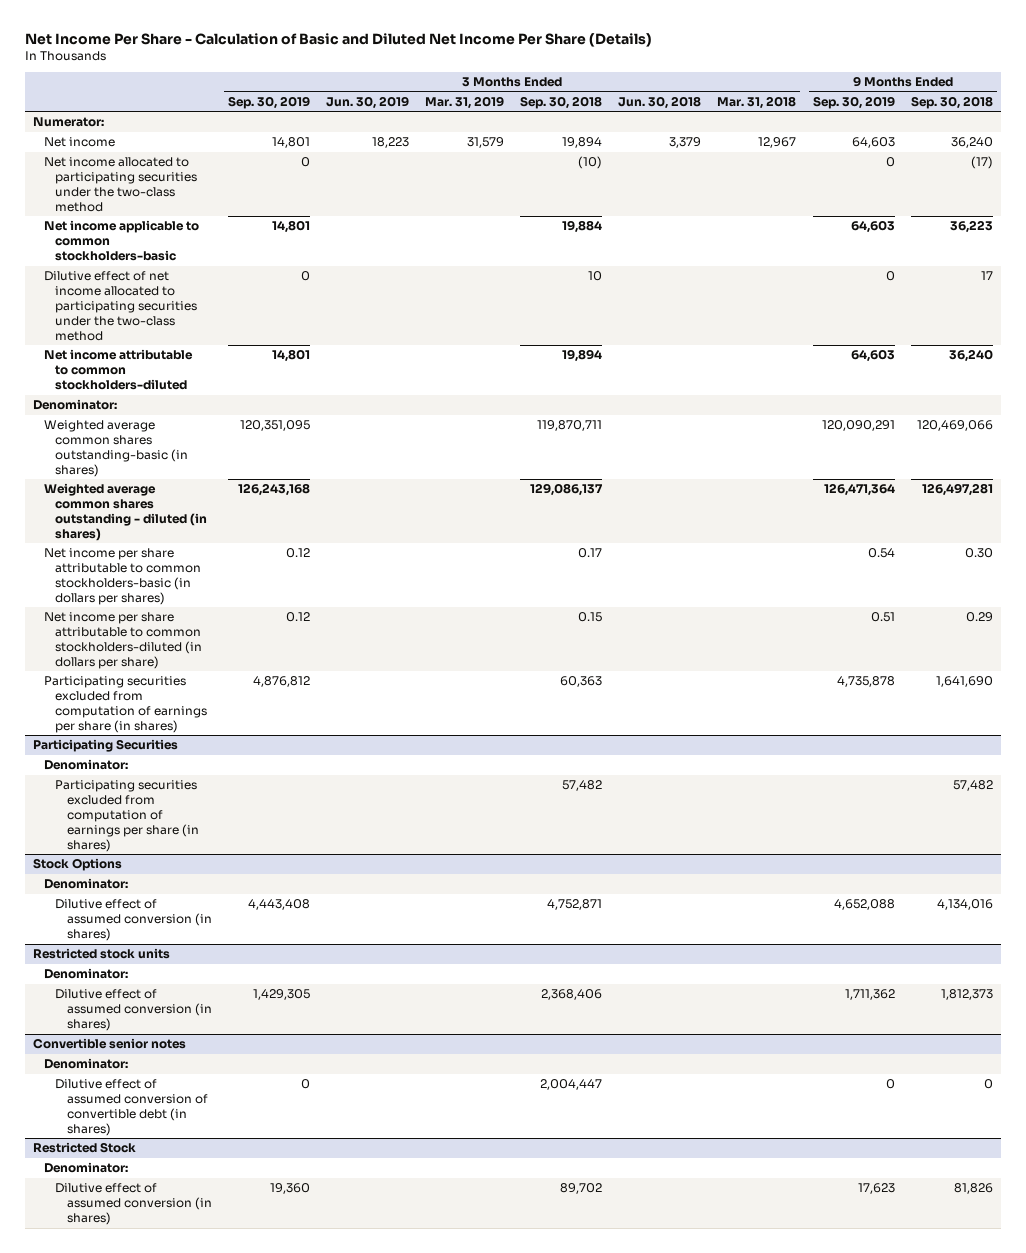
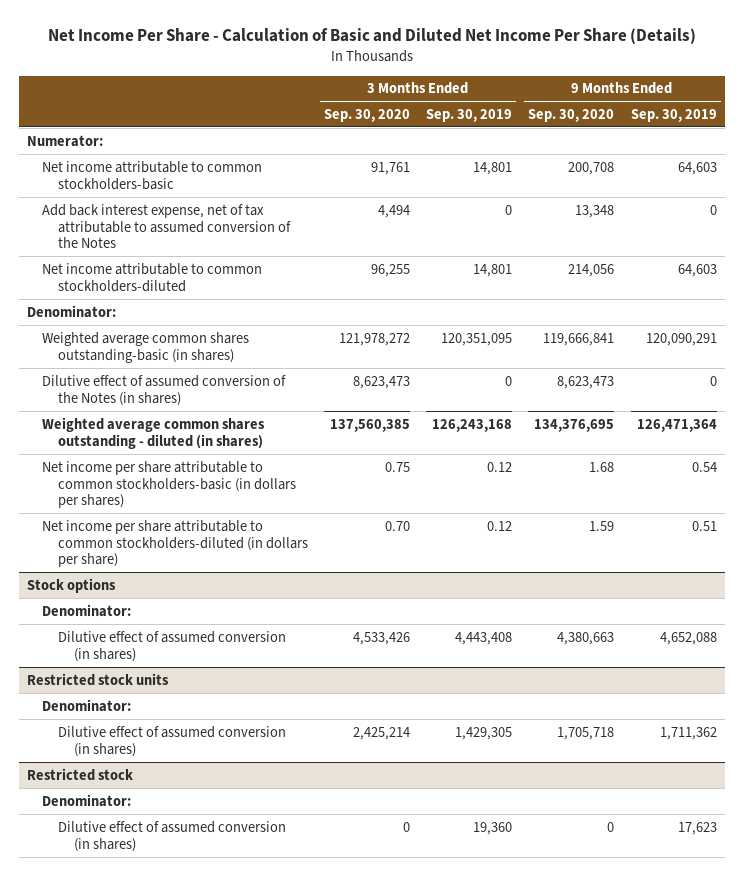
[325,95,409,109] Jun. 30, 2019 -> none
[424,95,504,109] Mar. 31, 2019 -> none
[520,95,603,109] Sep. 30, 2018 -> none
[618,95,702,109] Jun. 30, 2018 -> none
[717,95,797,109] Mar. 31, 2018 -> none
[910,95,993,109] Sep. 30, 2018 -> none
none -> [324,108,411,122] Sep. 30, 2020
none -> [528,108,615,122] Sep. 30, 2020
[44,137,116,148] Net income -> none
[44,157,198,213] Net income allocated to participating securities under the two-class method -> none
[44,271,198,341] Dilutive effect of net income allocated to participating securities under the two-class method -> none
[44,220,200,262] Net income applicable to common stockholders-basic -> [42,160,263,190] Net income attributable to common stockholders-basic
none -> [42,203,292,249] Add back interest expense, net of tax attributable to assumed conversion of the Notes
none -> [42,374,287,406] Dilutive effect of assumed conversion of the Notes (in shares)
[44,676,208,734] Participating securities excluded from computation of earnings per share (in shares) -> none
[32,739,178,753] Participating Securities -> none
[44,759,129,771] Denominator: -> none
[55,780,199,852] Participating securities excluded from computation of earnings per share (in shares) -> none
[32,858,122,872] Stock Options -> [26,577,116,593] Stock options
[32,1038,186,1050] Convertible senior notes -> none
[44,1058,129,1070] Denominator: -> none
[55,1079,208,1137] Dilutive effect of assumed conversion of convertible debt (in shares) -> none
[32,1142,136,1154] Restricted Stock -> [26,767,133,781] Restricted stock

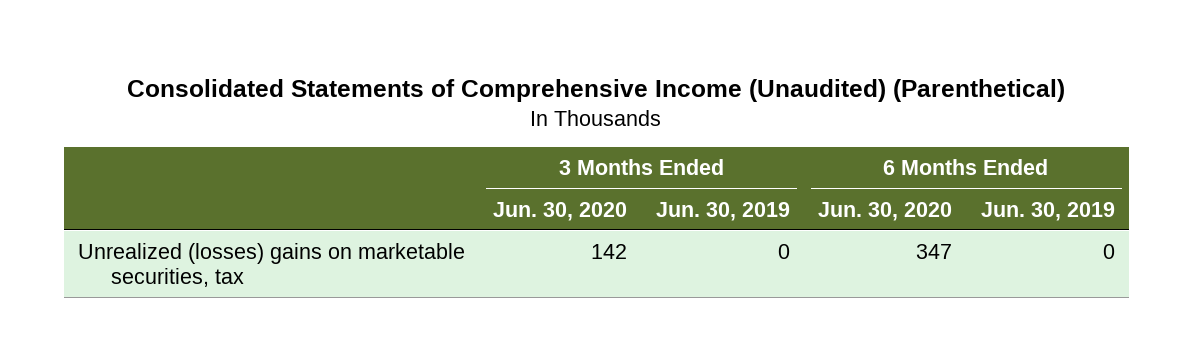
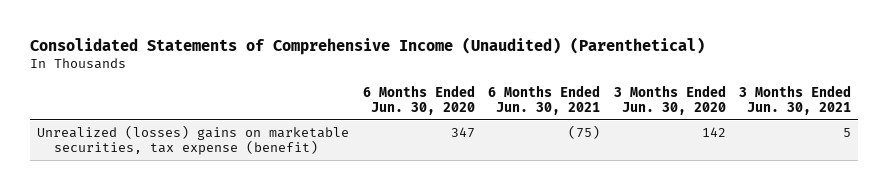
[655,201,790,221] Jun. 30, 2019 -> none
[980,201,1115,221] Jun. 30, 2019 -> none
none -> [488,85,601,116] 6 Months Ended Jun. 30, 2021
none -> [739,85,852,116] 3 Months Ended Jun. 30, 2021
[78,242,466,287] Unrealized (losses) gains on marketable securities, tax -> [37,125,350,156] Unrealized (losses) gains on marketable securities, tax expense (benefit)

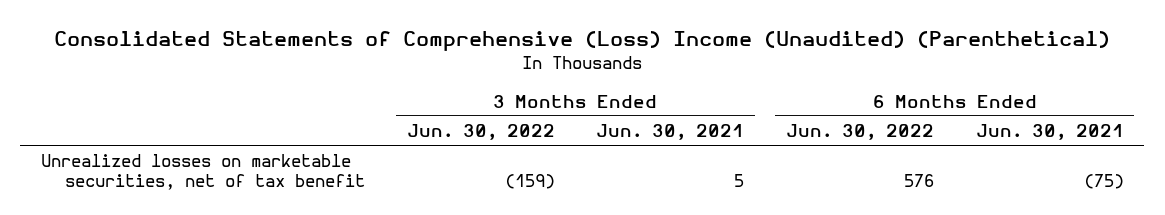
[30,36,706,55] Consolidated Statements of Comprehensive Income (Unaudited) (Parenthetical) -> [54,31,1111,52] Consolidated Statements of Comprehensive (Loss) Income (Unaudited) (Parenthetical)
[362,85,475,116] 6 Months Ended Jun. 30, 2020 -> none
[613,85,726,116] 3 Months Ended Jun. 30, 2020 -> none
none -> [406,123,555,140] Jun. 30, 2022
none -> [785,123,934,140] Jun. 30, 2022
[37,125,350,156] Unrealized (losses) gains on marketable securities, tax expense (benefit) -> [40,154,365,190] Unrealized losses on marketable securities, net of tax benefit

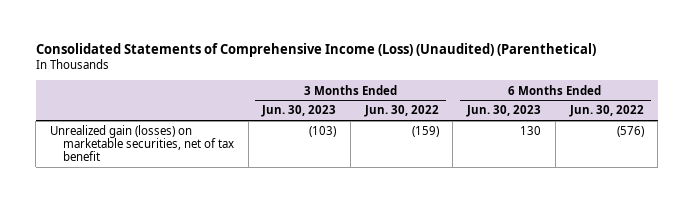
[54,31,1111,52] Consolidated Statements of Comprehensive (Loss) Income (Unaudited) (Parenthetical) -> [35,42,596,57] Consolidated Statements of Comprehensive Income (Loss) (Unaudited) (Parenthetical)
[596,123,745,140] Jun. 30, 2021 -> none
[975,123,1124,140] Jun. 30, 2021 -> none
none -> [261,105,337,118] Jun. 30, 2023
none -> [466,105,542,118] Jun. 30, 2023
[40,154,365,190] Unrealized losses on marketable securities, net of tax benefit -> [50,125,234,162] Unrealized gain (losses) on marketable securities, net of tax benefit
[903,173,934,187] 576 -> [616,126,644,138] (576)

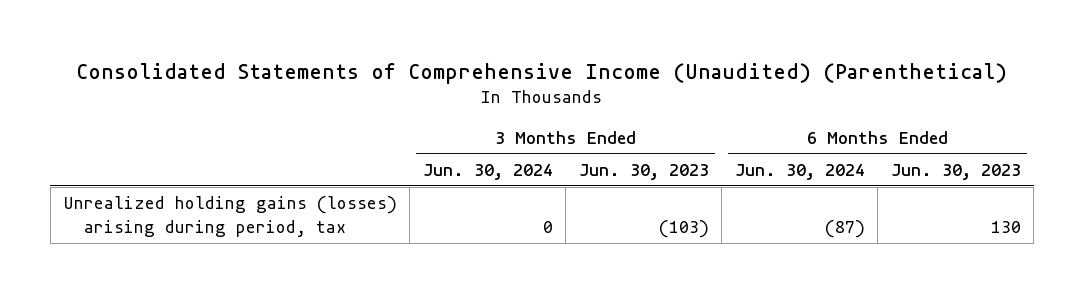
[35,42,596,57] Consolidated Statements of Comprehensive Income (Loss) (Unaudited) (Parenthetical) -> [76,62,1008,84] Consolidated Statements of Comprehensive Income (Unaudited) (Parenthetical)
[363,105,439,118] Jun. 30, 2022 -> none
[568,105,644,118] Jun. 30, 2022 -> none
none -> [422,163,553,180] Jun. 30, 2024
none -> [734,163,865,180] Jun. 30, 2024
[50,125,234,162] Unrealized gain (losses) on marketable securities, net of tax benefit -> [63,196,397,237] Unrealized holding gains (losses) arising during period, tax

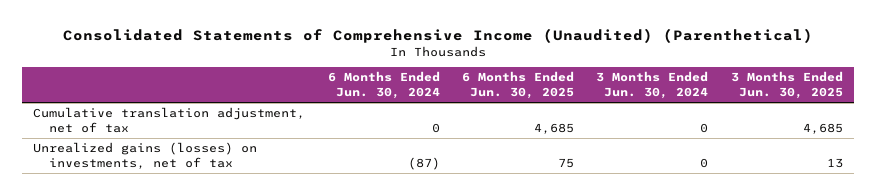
[578,163,709,180] Jun. 30, 2023 -> none
[890,163,1021,180] Jun. 30, 2023 -> none
none -> [461,71,574,100] 6 Months Ended Jun. 30, 2025
none -> [730,71,843,100] 3 Months Ended Jun. 30, 2025
none -> [33,107,306,134] Cumulative translation adjustment, net of tax
[63,196,397,237] Unrealized holding gains (losses) arising during period, tax -> [33,142,258,170] Unrealized gains (losses) on investments, net of tax

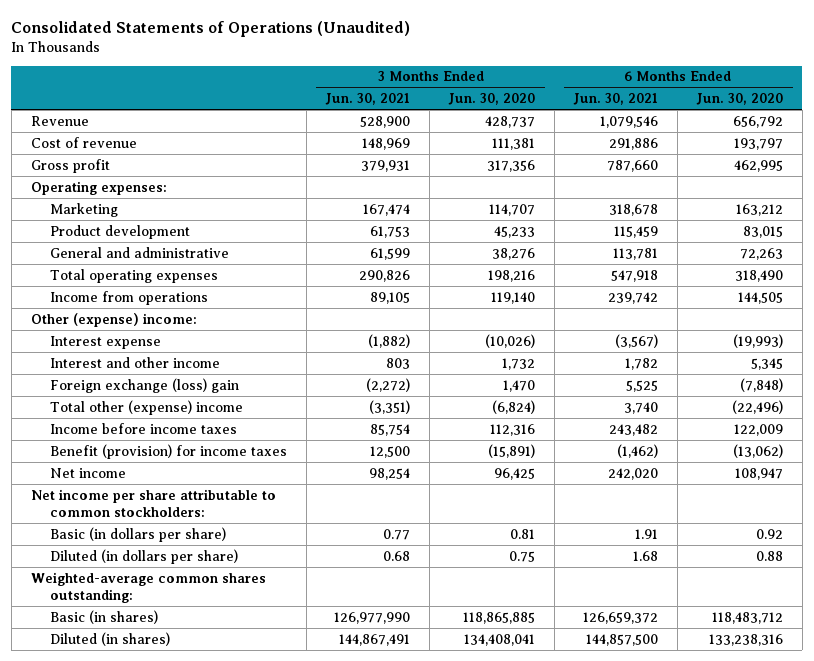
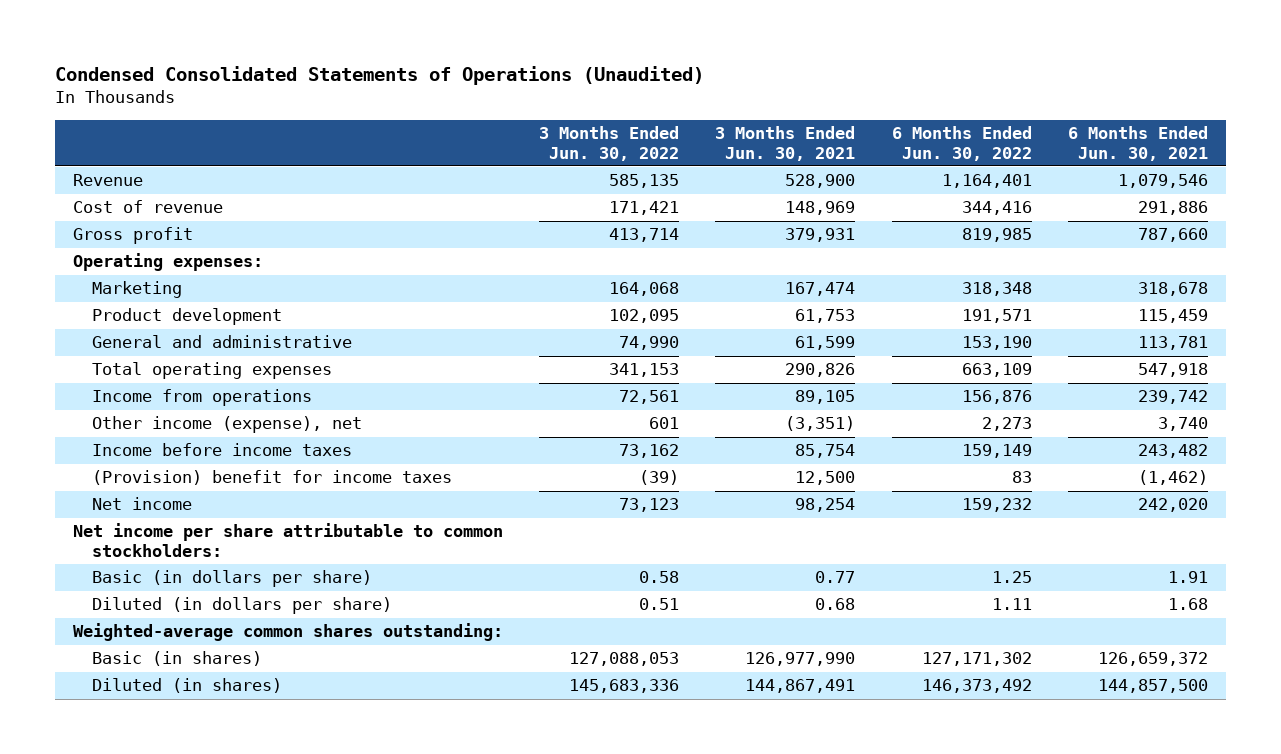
[11,20,411,37] Consolidated Statements of Operations (Unaudited) -> [54,65,704,85] Condensed Consolidated Statements of Operations (Unaudited)
[448,93,536,106] Jun. 30, 2020 -> none
[695,93,783,106] Jun. 30, 2020 -> none
none -> [539,126,680,161] 3 Months Ended Jun. 30, 2022
none -> [891,126,1032,161] 6 Months Ended Jun. 30, 2022
[30,312,197,327] Other (expense) income: -> none
[50,335,162,349] Interest expense -> none
[50,356,221,368] Interest and other income -> none
[50,377,240,393] Foreign exchange (loss) gain -> none
[50,399,244,415] Total other (expense) income -> [92,416,363,434] Other income (expense), net
[50,443,288,459] Benefit (provision) for income taxes -> [92,470,453,486] (Provision) benefit for income taxes

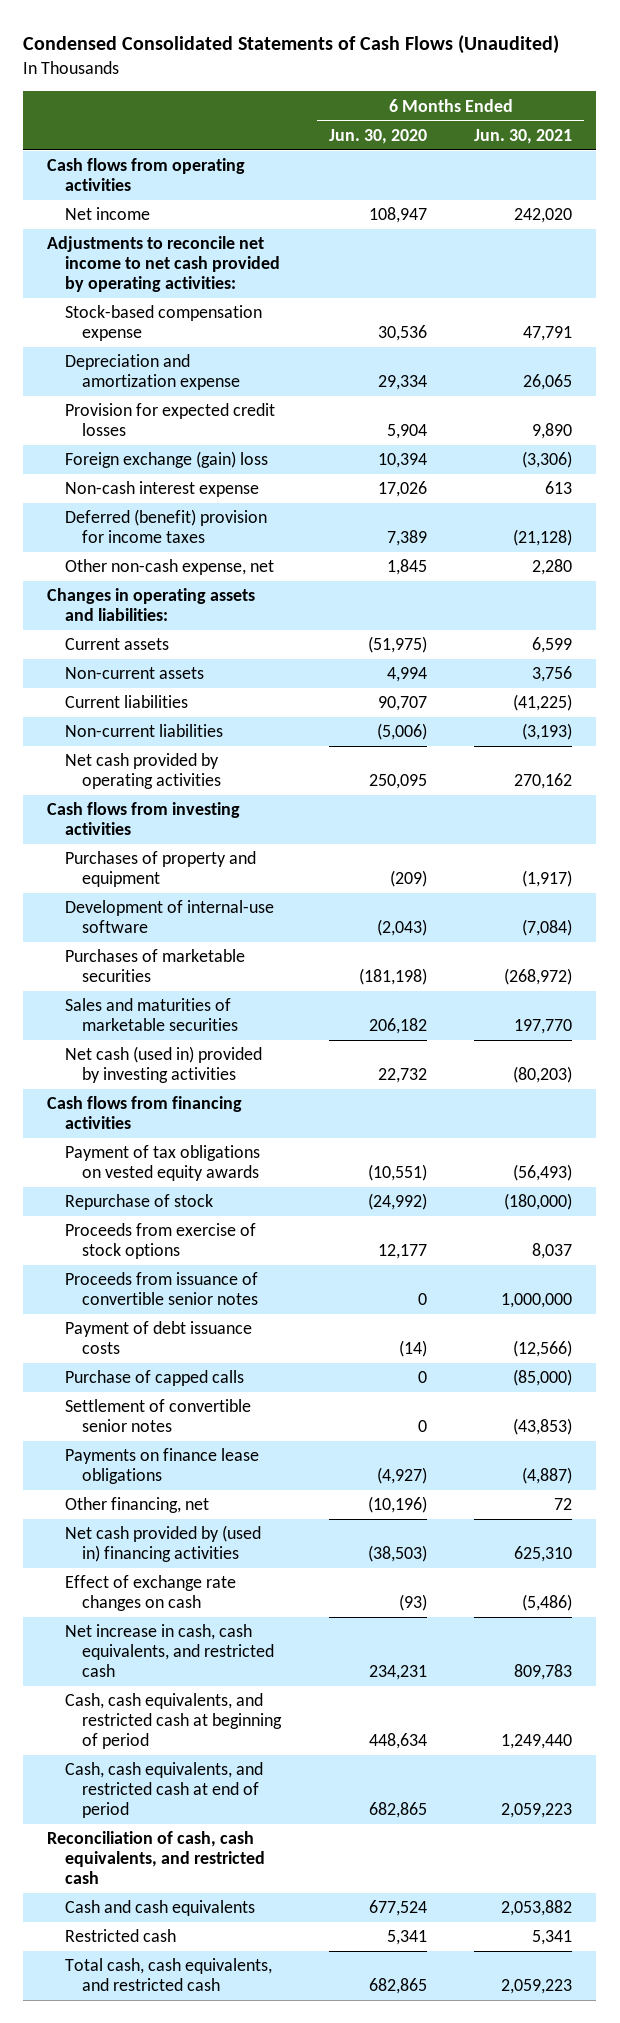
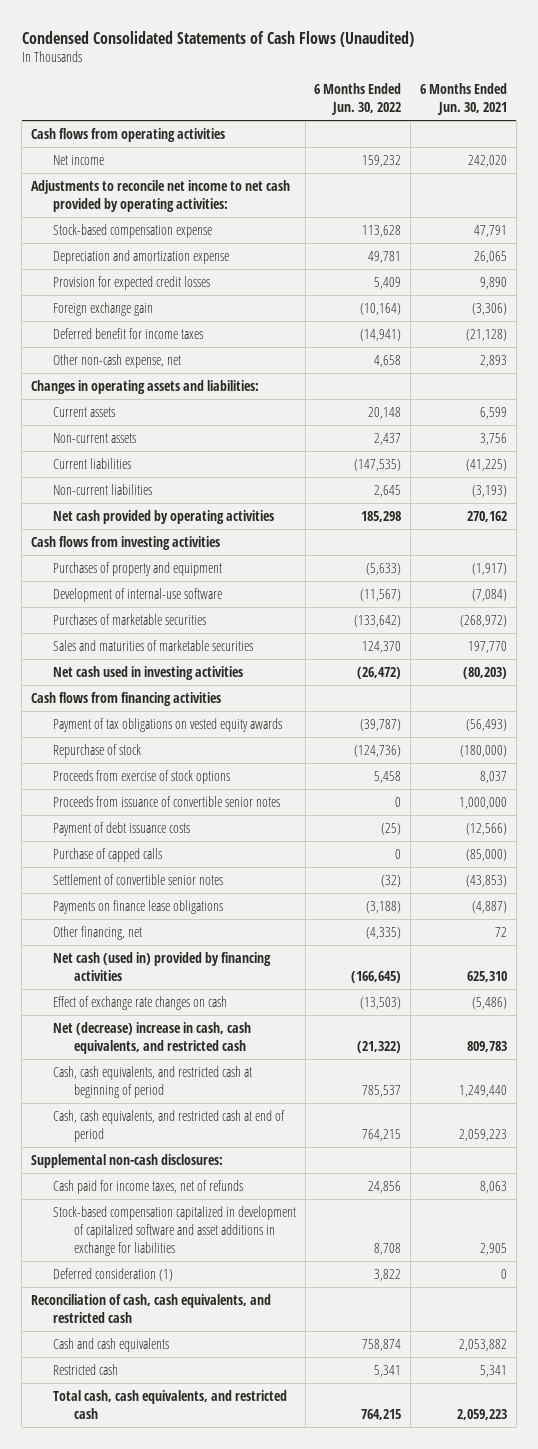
[328,128,427,144] Jun. 30, 2020 -> none
none -> [314,83,402,116] 6 Months Ended Jun. 30, 2022
[64,481,259,498] Non-cash interest expense -> none
[64,451,268,469] Foreign exchange (gain) loss -> [52,302,153,317] Foreign exchange gain
[64,509,267,544] Deferred (benefit) provision for income taxes -> [52,328,203,340] Deferred benefit for income taxes
[532,559,573,576] 2,280 -> [479,355,507,368] 2,893
[64,1046,262,1084] Net cash (used in) provided by investing activities -> [52,666,243,681] Net cash used in investing activities
[64,1525,261,1563] Net cash provided by (used in) financing activities -> [52,952,271,981] Net cash (used in) provided by financing activities
[64,1624,275,1678] Net increase in cash, cash equivalents, and restricted cash -> [52,1022,251,1054] Net (decrease) increase in cash, cash equivalents, and restricted cash
none -> [31,1154,224,1169] Supplemental non-cash disclosures:
none -> [52,1180,243,1195] Cash paid for income taxes, net of refunds
none -> [52,1206,296,1256] Stock-based compensation capitalized in development of capitalized software and asset additions in exchange for liabilities
none -> [52,1268,173,1282] Deferred consideration (1)

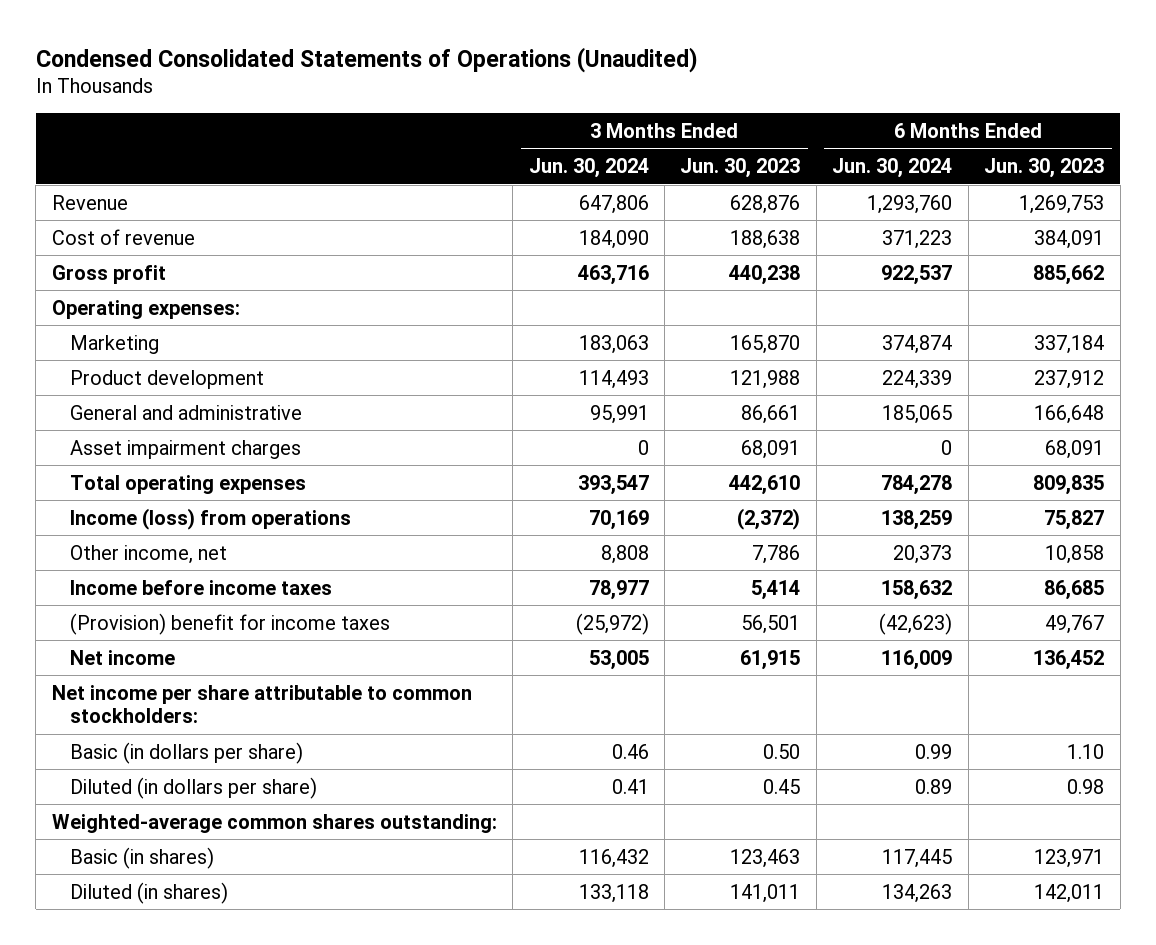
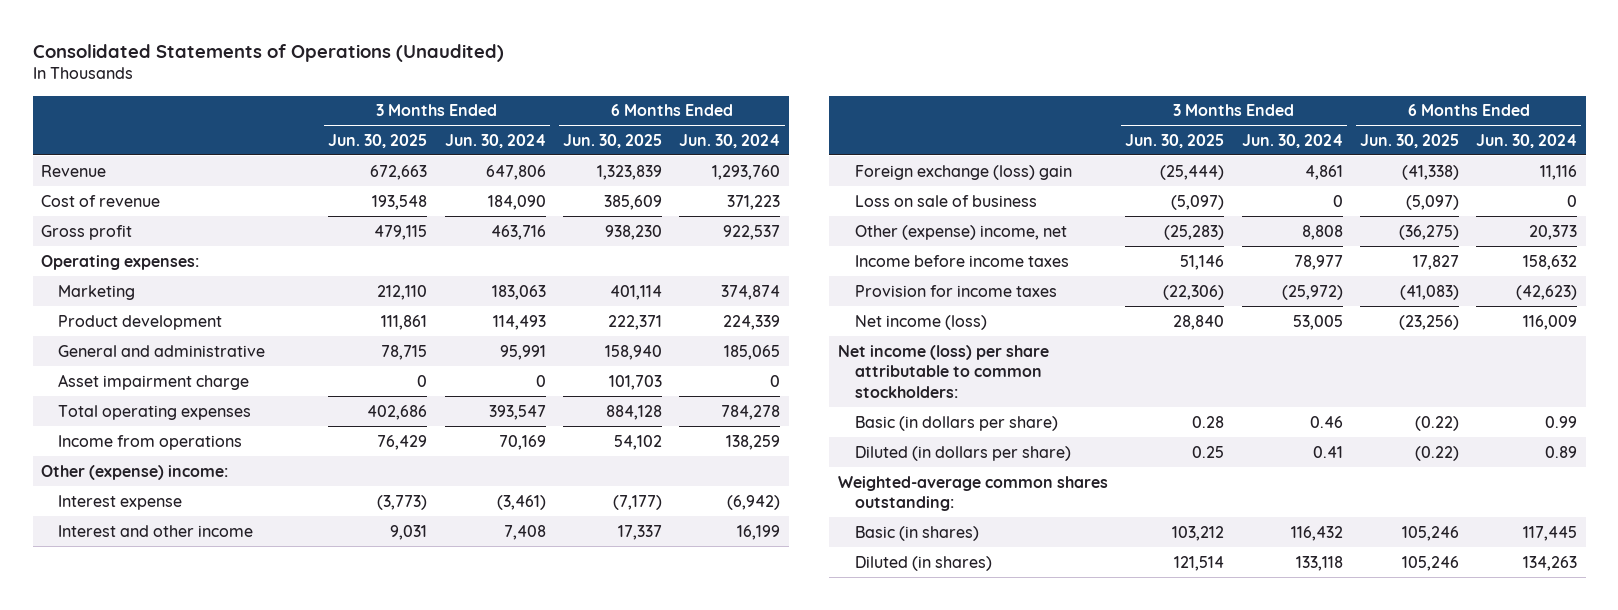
[35,46,698,73] Condensed Consolidated Statements of Operations (Unaudited) -> [32,43,504,62] Consolidated Statements of Operations (Unaudited)
[680,158,801,179] Jun. 30, 2023 -> none
[984,158,1105,179] Jun. 30, 2023 -> none
none -> [328,133,428,148] Jun. 30, 2025
none -> [563,133,663,148] Jun. 30, 2025
[70,439,302,459] Asset impairment charges -> [58,373,250,390] Asset impairment charge
[70,507,352,530] Income (loss) from operations -> [58,434,243,450] Income from operations
none -> [41,464,229,480] Other (expense) income:
none -> [58,494,183,510] Interest expense
none -> [58,524,254,537] Interest and other income
none -> [855,164,1073,180] Foreign exchange (loss) gain
none -> [855,194,1038,207] Loss on sale of business
[70,544,228,564] Other income, net -> [855,224,1068,240] Other (expense) income, net
[70,612,391,635] (Provision) benefit for income taxes -> [855,284,1058,297] Provision for income taxes
[70,649,176,665] Net income -> [855,314,988,330] Net income (loss)
[51,684,472,724] Net income per share attributable to common stockholders: -> [838,344,1050,398] Net income (loss) per share attributable to common stockholders:

